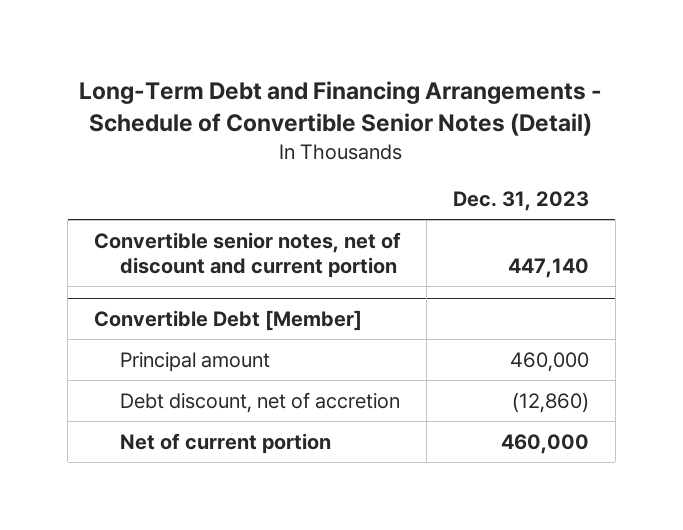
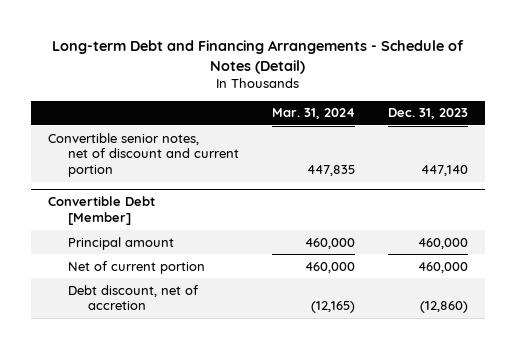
[79,81,603,136] Long-Term Debt and Financing Arrangements - Schedule of Convertible Senior Notes (Detail) -> [51,39,464,74] Long-term Debt and Financing Arrangements - Schedule of Notes (Detail)
none -> [271,108,355,120] Mar. 31, 2024
[120,391,401,413] Debt discount, net of accretion -> [67,284,199,311] Debt discount, net of accretion

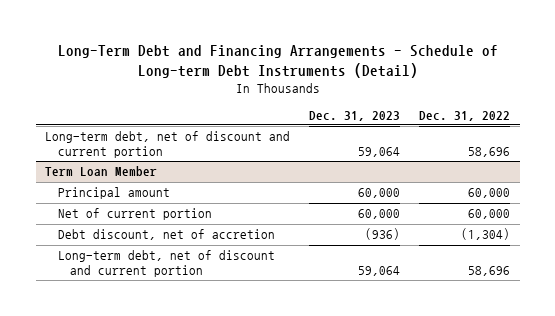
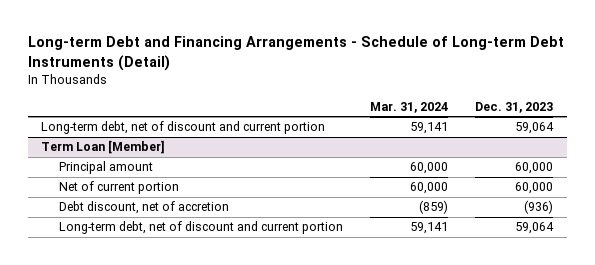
[57,45,498,78] Long-Term Debt and Financing Arrangements - Schedule of Long-term Debt Instruments (Detail) -> [27,36,564,71] Long-term Debt and Financing Arrangements - Schedule of Long-term Debt Instruments (Detail)
[419,110,511,121] Dec. 31, 2022 -> none
none -> [370,101,449,113] Mar. 31, 2024
[45,166,158,177] Term Loan Member -> [41,140,166,155] Term Loan [Member]

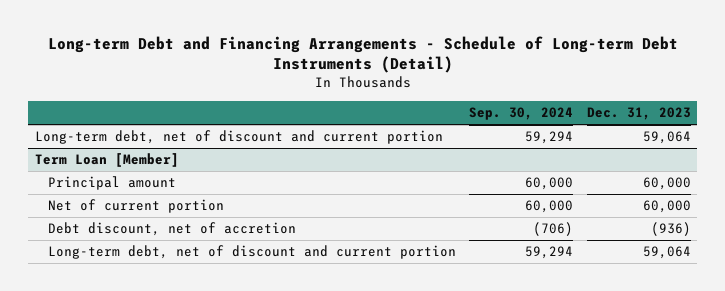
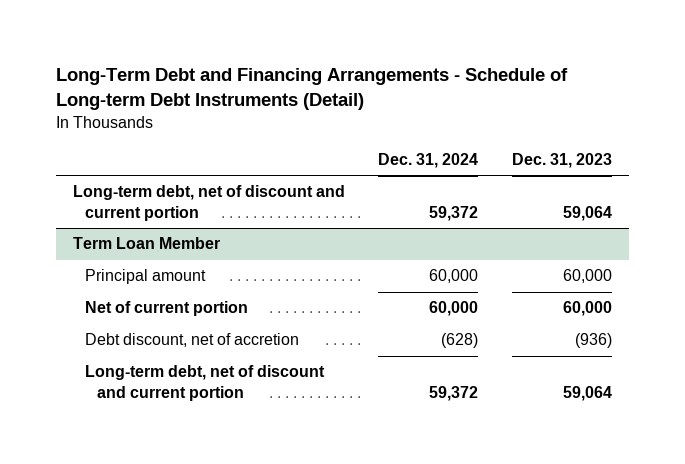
[47,35,678,74] Long-term Debt and Financing Arrangements - Schedule of Long-term Debt Instruments (Detail) -> [55,67,568,110] Long-Term Debt and Financing Arrangements - Schedule of Long-term Debt Instruments (Detail)
[469,107,574,121] Sep. 30, 2024 -> none
none -> [378,153,479,169] Dec. 31, 2024
[34,153,179,168] Term Loan [Member] -> [72,237,220,250] Term Loan Member

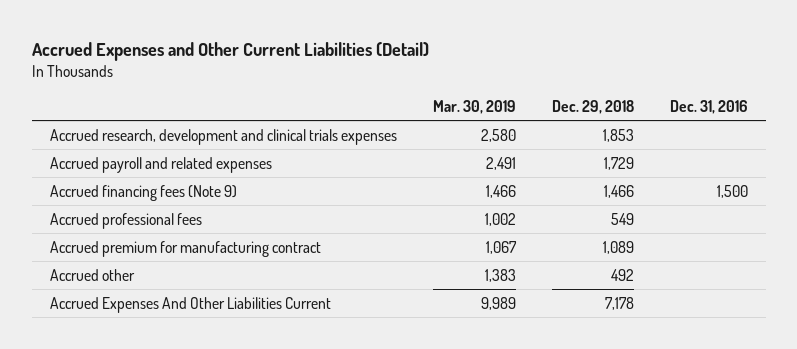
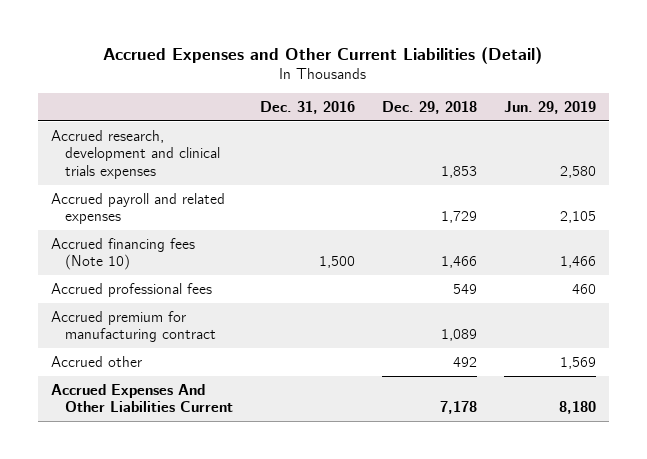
[432,99,516,114] Mar. 30, 2019 -> none
none -> [503,101,596,115] Jun. 29, 2019
[49,184,237,201] Accrued financing fees (Note 9) -> [51,237,196,271] Accrued financing fees (Note 10)

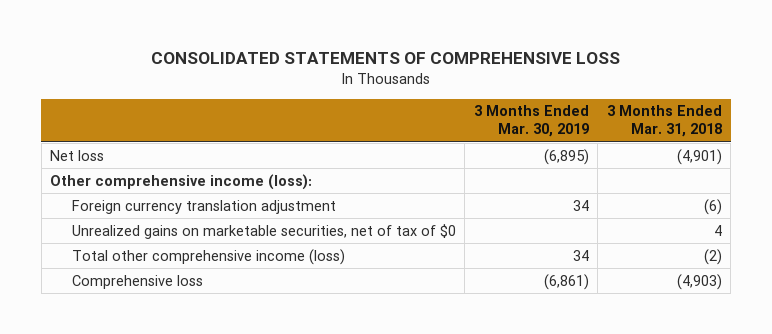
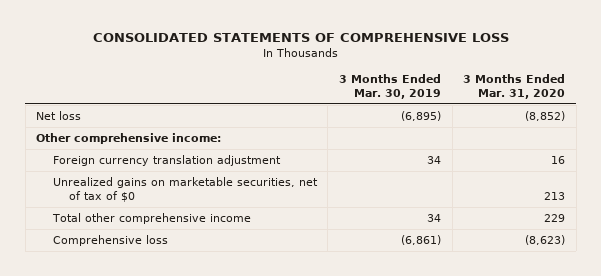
[606,105,722,138] 3 Months Ended Mar. 31, 2018 -> none
none -> [463,73,566,100] 3 Months Ended Mar. 31, 2020
[50,173,313,190] Other comprehensive income (loss): -> [36,132,222,144] Other comprehensive income:
[71,248,345,265] Total other comprehensive income (loss) -> [51,212,251,224] Total other comprehensive income

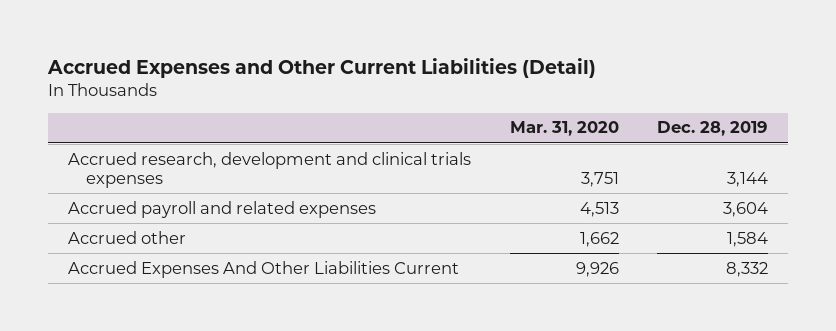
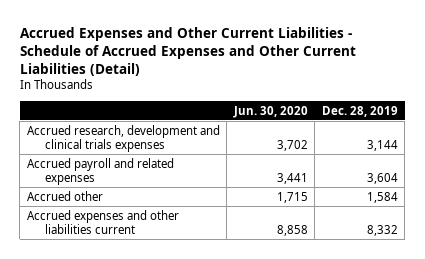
[47,57,597,78] Accrued Expenses and Other Current Liabilities (Detail) -> [19,26,356,76] Accrued Expenses and Other Current Liabilities - Schedule of Accrued Expenses and Other Current Liabilities (Detail)
[509,121,619,137] Mar. 31, 2020 -> none
none -> [232,105,308,118] Jun. 30, 2020
[67,260,459,278] Accrued Expenses And Other Liabilities Current -> [26,209,179,235] Accrued expenses and other liabilities current

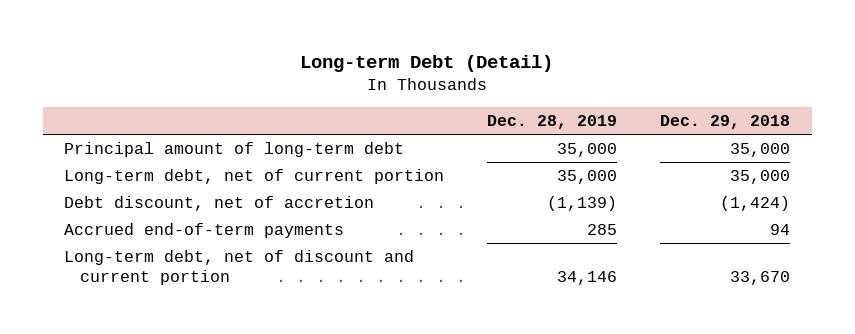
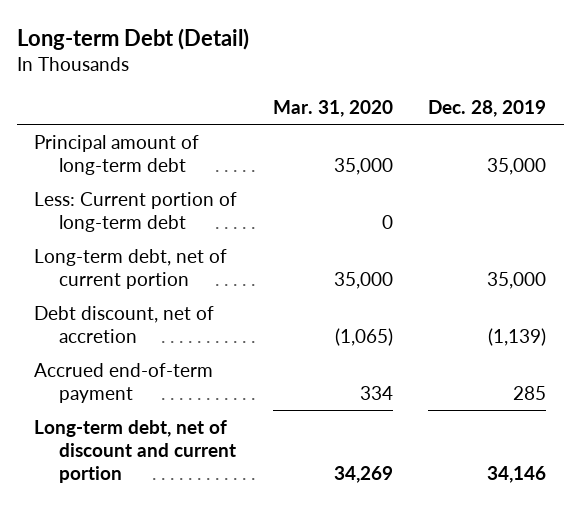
[660,114,791,129] Dec. 29, 2018 -> none
none -> [272,100,393,118] Mar. 31, 2020
none -> [34,191,238,233] Less: Current portion of long-term debt
[64,223,345,239] Accrued end-of-term payments -> [34,362,214,404] Accrued end-of-term payment

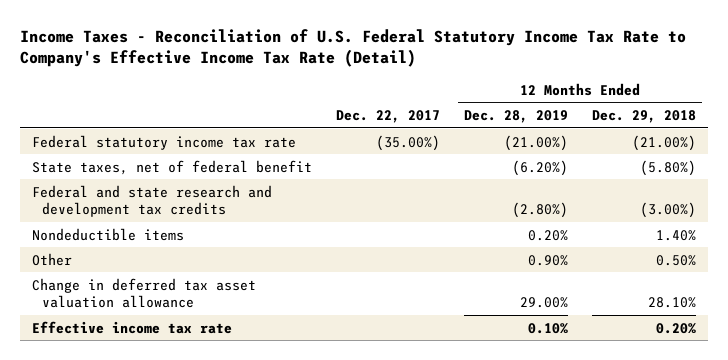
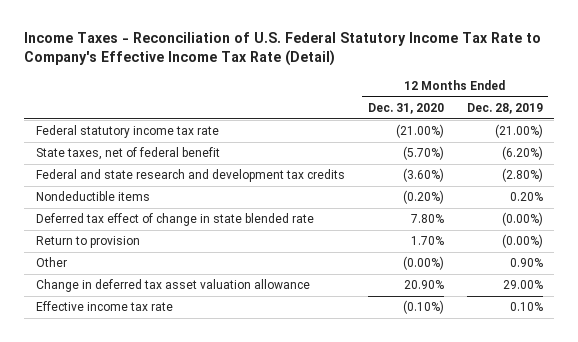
[335,109,440,123] Dec. 22, 2017 -> none
[591,109,696,123] Dec. 29, 2018 -> none
none -> [367,102,444,114] Dec. 31, 2020
none -> [35,213,314,227] Deferred tax effect of change in state blended rate
none -> [35,236,140,249] Return to provision

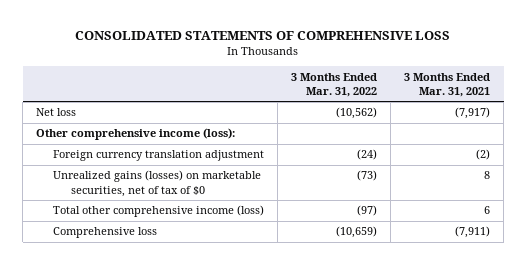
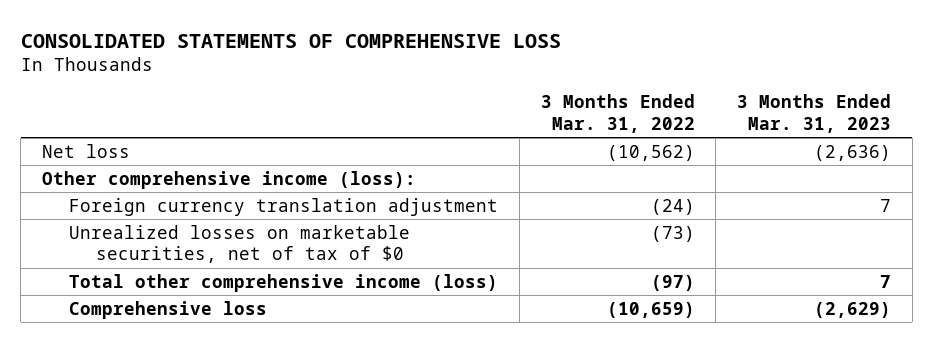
[404,72,491,97] 3 Months Ended Mar. 31, 2021 -> none
none -> [737,94,892,134] 3 Months Ended Mar. 31, 2023
[53,170,262,197] Unrealized gains (losses) on marketable securities, net of tax of $0 -> [69,224,411,264] Unrealized losses on marketable securities, net of tax of $0

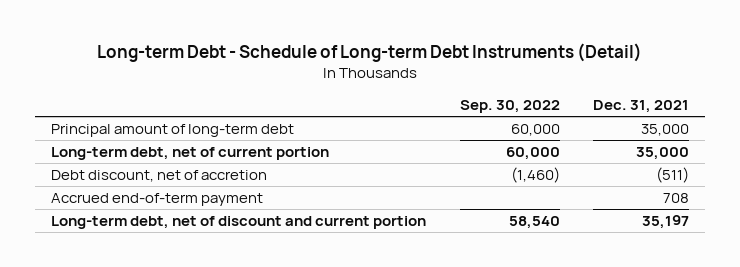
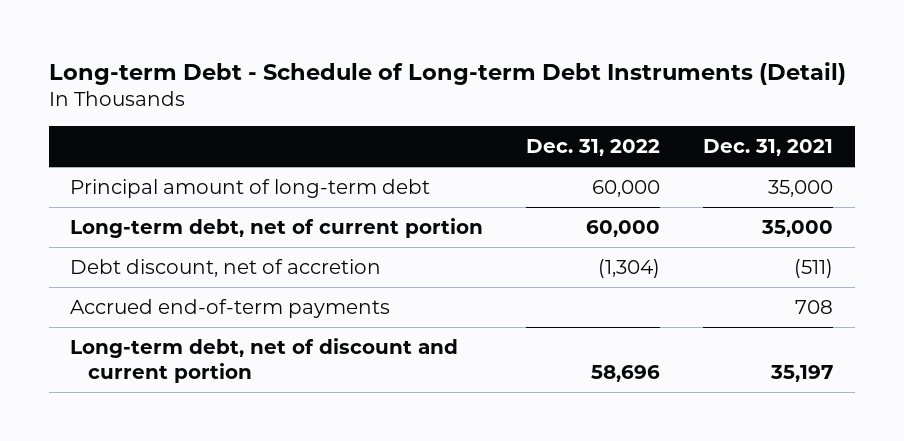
[459,100,560,114] Sep. 30, 2022 -> none
none -> [526,138,661,156] Dec. 31, 2022
[51,193,264,207] Accrued end-of-term payment -> [70,298,391,318] Accrued end-of-term payments

